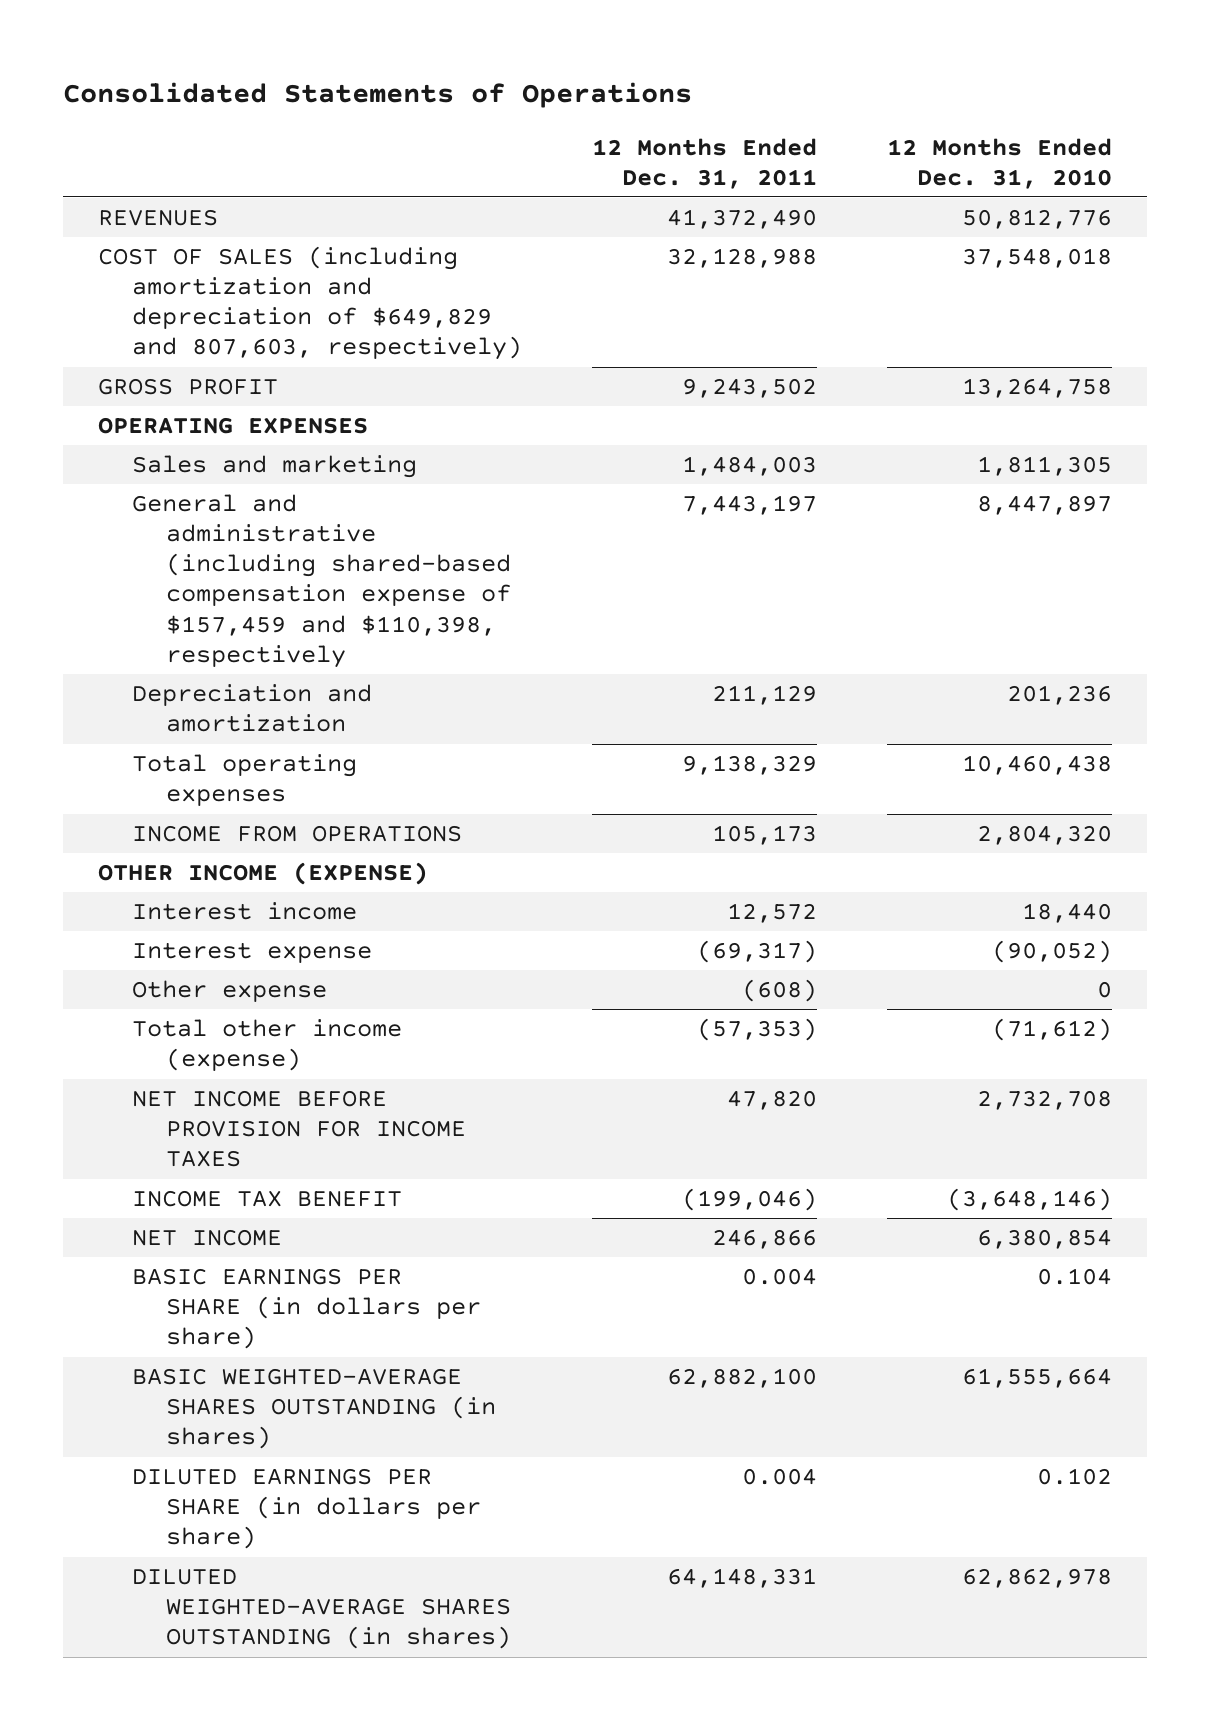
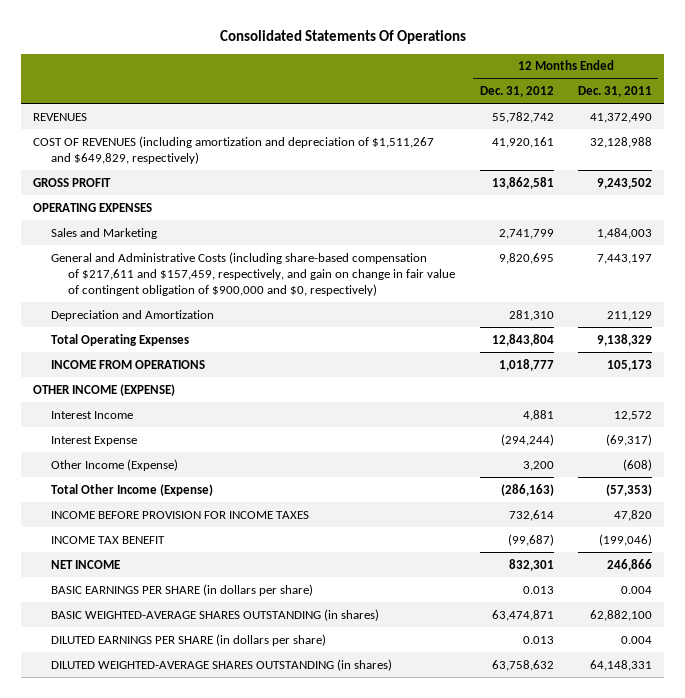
[62,82,692,109] Consolidated Statements of Operations -> [219,29,466,44] Consolidated Statements Of Operations
[886,137,1112,189] 12 Months Ended Dec. 31, 2010 -> none
none -> [479,86,554,98] Dec. 31, 2012
[97,246,522,361] COST OF SALES (including amortization and depreciation of $649,829 and 807,603, respectively) -> [33,135,435,164] COST OF REVENUES (including amortization and depreciation of $1,511,267 and $649,829, respectively)
[131,455,417,479] Sales and marketing -> [50,227,157,239] Sales and Marketing
[131,494,512,668] General and administrative (including shared-based compensation expense of $157,459 and $110,398, respectively -> [50,251,456,297] General and Administrative Costs (including share-based compensation of $217,611 and $157,459, respectively, and gain on change in fair value of contingent obligation of $900,000 and $0, respectively)
[131,684,372,733] Depreciation and amortization -> [50,309,214,321] Depreciation and Amortization
[131,754,357,807] Total operating expenses -> [50,333,189,346] Total Operating Expenses
[131,902,357,921] Interest income -> [50,410,133,419] Interest Income
[131,942,372,964] Interest expense -> [50,435,137,446] Interest Expense
[131,980,327,1003] Other expense -> [50,458,178,471] Other Income (Expense)
[131,1019,402,1072] Total other income (expense) -> [50,483,213,496] Total Other Income (Expense)
[131,1090,467,1168] NET INCOME BEFORE PROVISION FOR INCOME TAXES -> [50,510,309,519] INCOME BEFORE PROVISION FOR INCOME TAXES

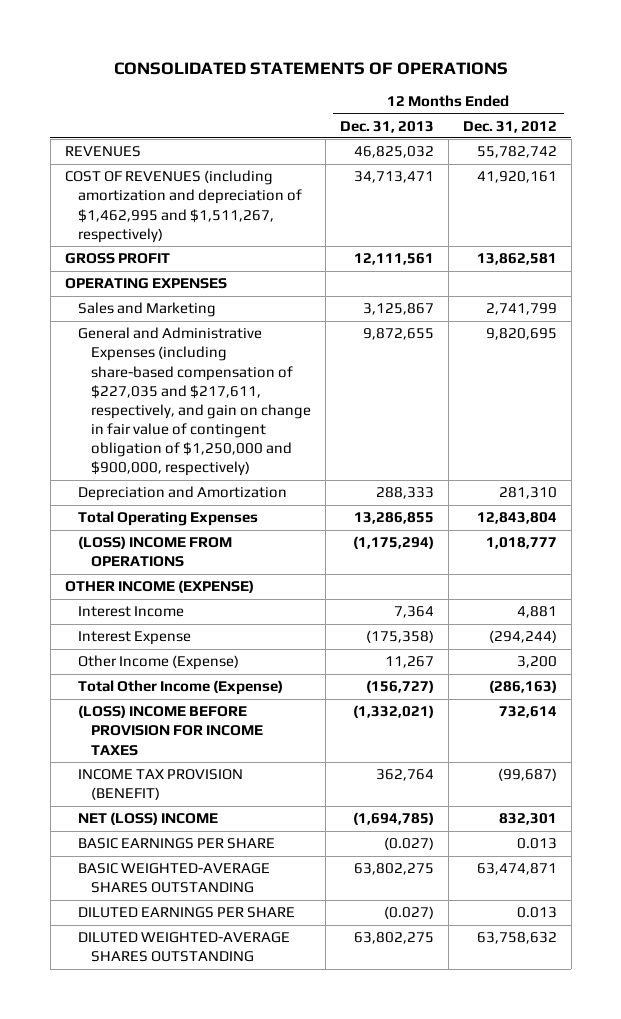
[219,29,466,44] Consolidated Statements Of Operations -> [113,61,508,75] CONSOLIDATED STATEMENTS OF OPERATIONS
[578,86,653,98] Dec. 31, 2011 -> none
none -> [339,120,434,133] Dec. 31, 2013
[33,135,435,164] COST OF REVENUES (including amortization and depreciation of $1,511,267 and $649,829, respectively) -> [64,170,302,243] COST OF REVENUES (including amortization and depreciation of $1,462,995 and $1,511,267, respectively)
[50,251,456,297] General and Administrative Costs (including share-based compensation of $217,611 and $157,459, respectively, and gain on change in fair value of contingent obligation of $900,000 and $0, respectively) -> [77,327,311,477] General and Administrative Expenses (including share-based compensation of $227,035 and $217,611, respectively, and gain on change in fair value of contingent obligation of $1,250,000 and $900,000, respectively)
[50,359,205,369] INCOME FROM OPERATIONS -> [77,536,232,568] (LOSS) INCOME FROM OPERATIONS
[50,510,309,519] INCOME BEFORE PROVISION FOR INCOME TAXES -> [77,705,263,756] (LOSS) INCOME BEFORE PROVISION FOR INCOME TAXES
[50,535,165,544] INCOME TAX BENEFIT -> [77,769,243,801] INCOME TAX PROVISION (BENEFIT)
[50,559,120,569] NET INCOME -> [77,812,218,826] NET (LOSS) INCOME
[50,583,313,596] BASIC EARNINGS PER SHARE (in dollars per share) -> [77,838,275,850] BASIC EARNINGS PER SHARE
[50,608,379,621] BASIC WEIGHTED-AVERAGE SHARES OUTSTANDING (in shares) -> [77,863,270,894] BASIC WEIGHTED-AVERAGE SHARES OUTSTANDING
[50,633,326,646] DILUTED EARNINGS PER SHARE (in dollars per share) -> [77,907,295,919] DILUTED EARNINGS PER SHARE
[50,658,392,671] DILUTED WEIGHTED-AVERAGE SHARES OUTSTANDING (in shares) -> [77,932,290,963] DILUTED WEIGHTED-AVERAGE SHARES OUTSTANDING

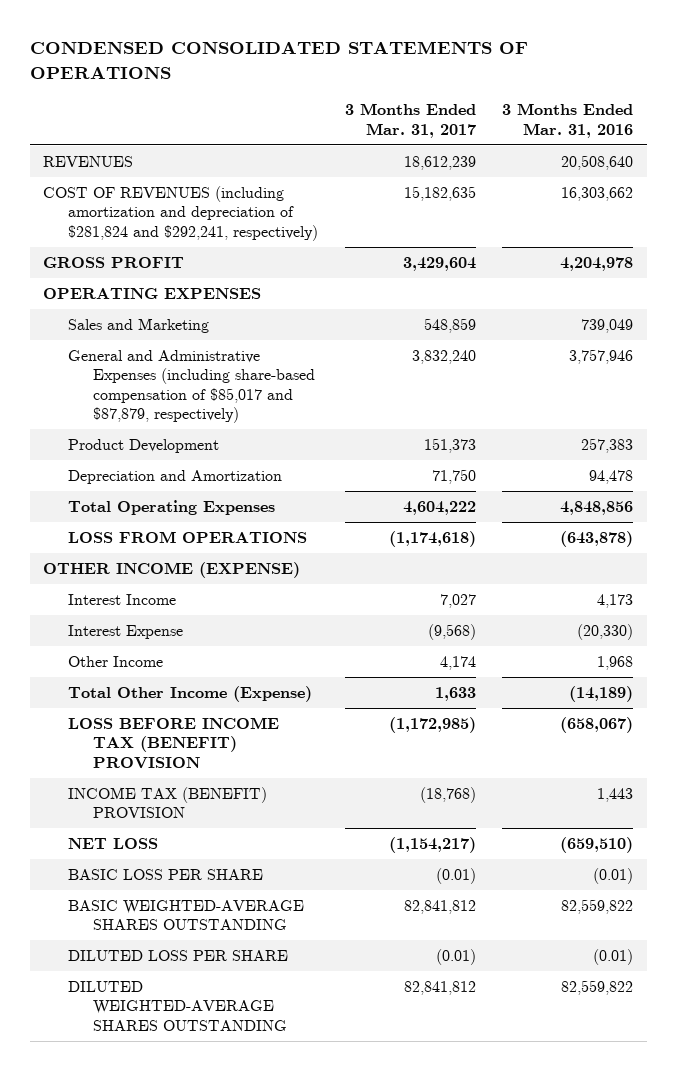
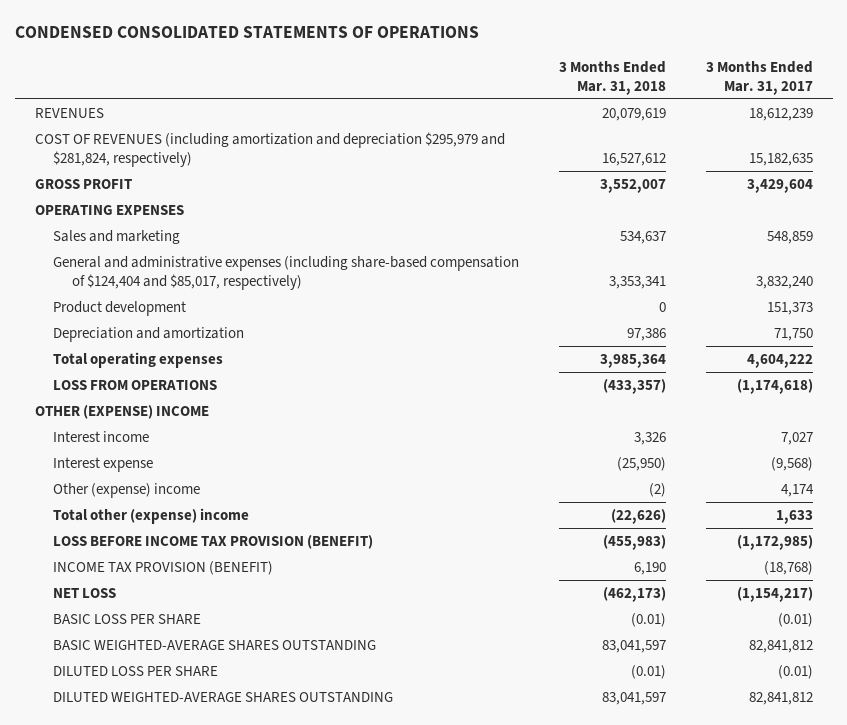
[502,103,634,138] 3 Months Ended Mar. 31, 2016 -> none
none -> [559,60,667,95] 3 Months Ended Mar. 31, 2018
[43,185,319,241] COST OF REVENUES (including amortization and depreciation of $281,824 and $292,241, respectively) -> [34,132,505,168] COST OF REVENUES (including amortization and depreciation $295,979 and $281,824, respectively)
[68,317,210,333] Sales and Marketing -> [53,230,181,245] Sales and marketing
[68,349,316,424] General and Administrative Expenses (including share-based compensation of $85,017 and $87,879, respectively) -> [53,256,520,291] General and administrative expenses (including share-based compensation of $124,404 and $85,017, respectively)
[68,438,220,453] Product Development -> [53,301,187,317] Product development
[68,469,283,484] Depreciation and Amortization -> [53,327,245,343] Depreciation and amortization
[68,499,276,515] Total Operating Expenses -> [53,352,224,369] Total operating expenses
[43,561,301,578] OTHER INCOME (EXPENSE) -> [34,405,209,420] OTHER (EXPENSE) INCOME
[68,593,177,605] Interest Income -> [53,431,150,443] Interest income
[68,624,184,639] Interest Expense -> [53,457,154,473] Interest expense
[68,655,164,667] Other Income -> [53,483,201,499] Other (expense) income
[68,685,313,702] Total Other Income (Expense) -> [53,508,250,525] Total other (expense) income
[68,716,280,769] LOSS BEFORE INCOME TAX (BENEFIT) PROVISION -> [53,535,374,550] LOSS BEFORE INCOME TAX PROVISION (BENEFIT)
[68,786,268,819] INCOME TAX (BENEFIT) PROVISION -> [53,561,274,576] INCOME TAX PROVISION (BENEFIT)

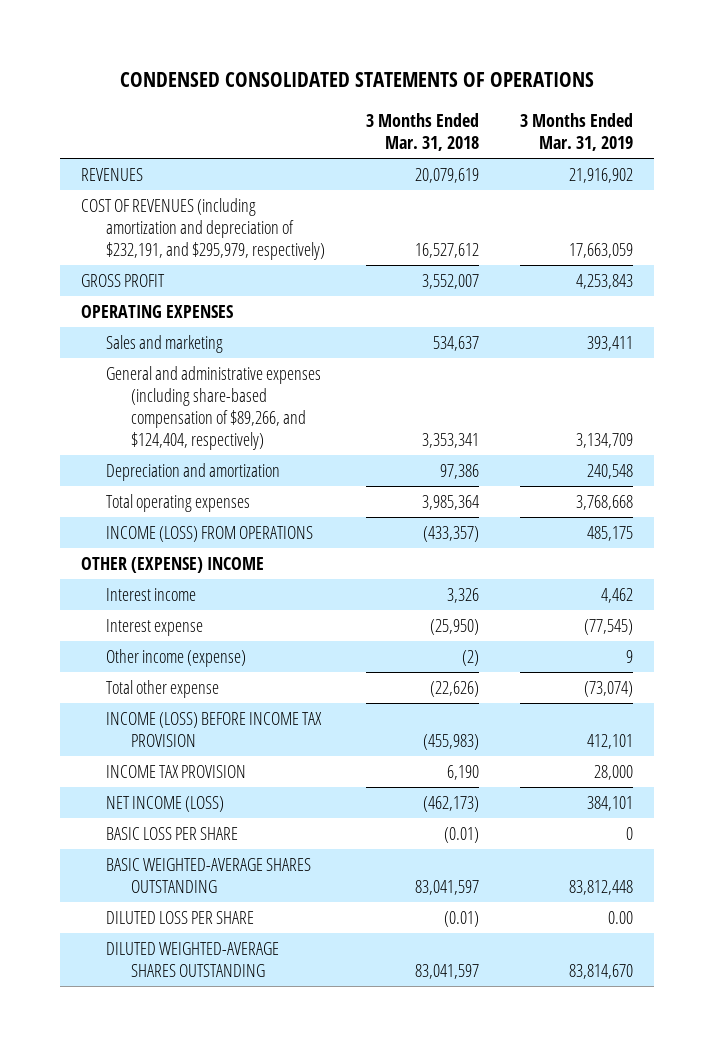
[705,60,813,95] 3 Months Ended Mar. 31, 2017 -> none
none -> [520,113,634,152] 3 Months Ended Mar. 31, 2019
[34,132,505,168] COST OF REVENUES (including amortization and depreciation $295,979 and $281,824, respectively) -> [80,198,325,260] COST OF REVENUES (including amortization and depreciation of $232,191, and $295,979, respectively)
[53,301,187,317] Product development -> none
[53,256,520,291] General and administrative expenses (including share-based compensation of $124,404 and $85,017, respectively) -> [105,366,321,450] General and administrative expenses (including share-based compensation of $89,266, and $124,404, respectively)
[53,380,218,391] LOSS FROM OPERATIONS -> [105,526,313,543] INCOME (LOSS) FROM OPERATIONS
[53,483,201,499] Other (expense) income -> [105,649,246,668] Other income (expense)
[53,508,250,525] Total other (expense) income -> [105,680,219,699] Total other expense
[53,535,374,550] LOSS BEFORE INCOME TAX PROVISION (BENEFIT) -> [105,712,322,747] INCOME (LOSS) BEFORE INCOME TAX PROVISION
[53,561,274,576] INCOME TAX PROVISION (BENEFIT) -> [105,765,246,779] INCOME TAX PROVISION
[53,588,117,599] NET LOSS -> [105,796,224,813] NET INCOME (LOSS)

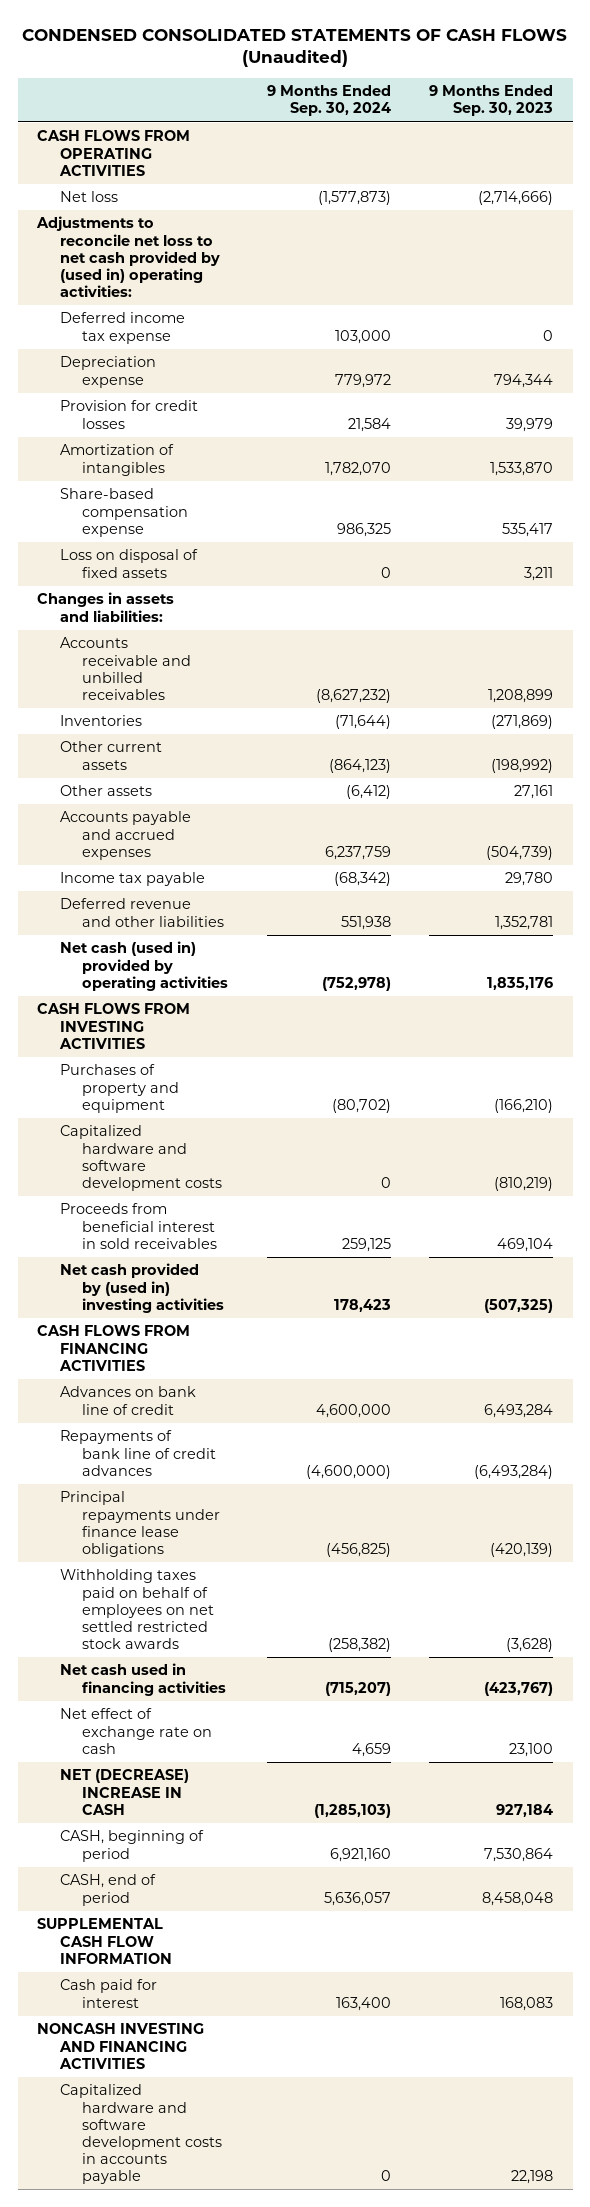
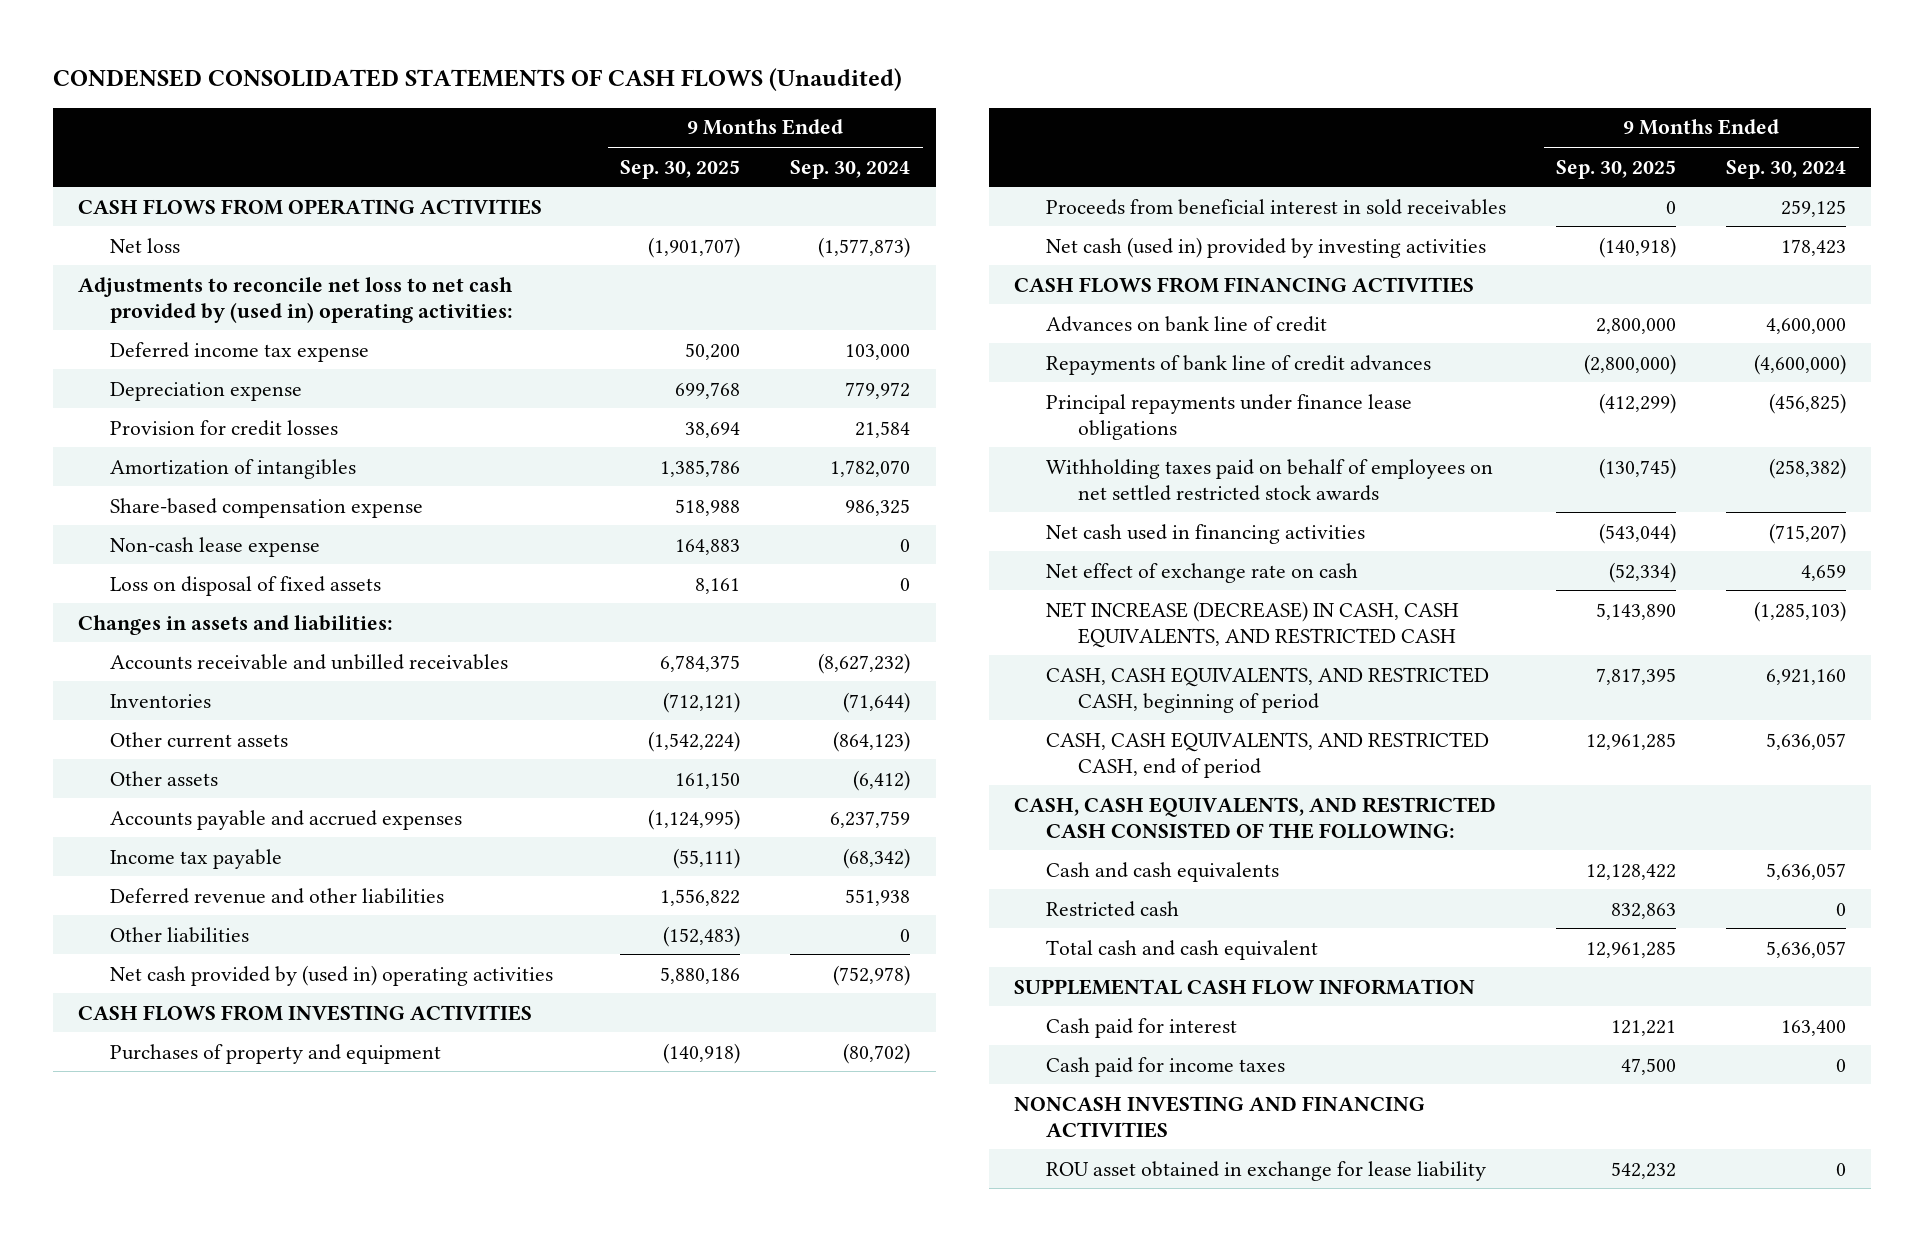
[429,85,554,117] 9 Months Ended Sep. 30, 2023 -> none
none -> [620,159,741,179] Sep. 30, 2025
none -> [110,536,321,557] Non-cash lease expense
none -> [110,926,250,943] Other liabilities
[59,941,228,991] Net cash (used in) provided by operating activities -> [110,964,554,986] Net cash provided by (used in) operating activities
[59,1125,222,1191] Capitalized hardware and software development costs -> none
[59,1263,224,1313] Net cash provided by (used in) investing activities -> [1046,236,1487,258] Net cash (used in) provided by investing activities
[59,1769,189,1815] NET (DECREASE) INCREASE IN CASH -> [1046,600,1460,648] NET INCREASE (DECREASE) IN CASH, CASH EQUIVALENTS, AND RESTRICTED CASH
[59,1830,204,1862] CASH, beginning of period -> [1046,666,1490,713] CASH, CASH EQUIVALENTS, AND RESTRICTED CASH, beginning of period
[59,1874,156,1906] CASH, end of period -> [1046,731,1490,778] CASH, CASH EQUIVALENTS, AND RESTRICTED CASH, end of period
none -> [1014,796,1497,839] CASH, CASH EQUIVALENTS, AND RESTRICTED CASH CONSISTED OF THE FOLLOWING:
none -> [1046,861,1280,882] Cash and cash equivalents
none -> [1046,900,1180,917] Restricted cash
none -> [1046,939,1319,960] Total cash and cash equivalent
none -> [1046,1056,1286,1077] Cash paid for income taxes
[59,2084,222,2185] Capitalized hardware and software development costs in accounts payable -> none
none -> [1046,1160,1487,1181] ROU asset obtained in exchange for lease liability

